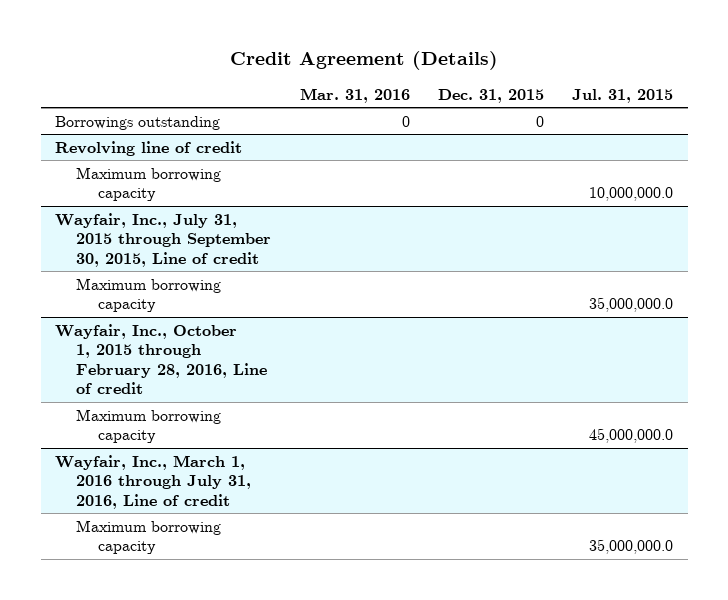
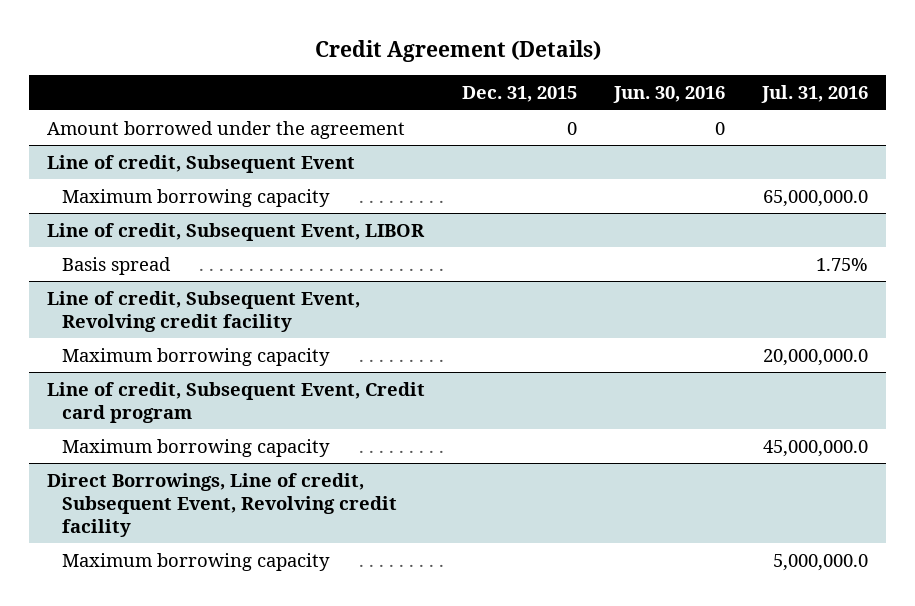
[299,87,410,103] Mar. 31, 2016 -> none
[572,88,674,103] Jul. 31, 2015 -> none
none -> [613,86,726,104] Jun. 30, 2016
none -> [761,85,869,104] Jul. 31, 2016
[54,115,220,130] Borrowings outstanding -> [47,120,406,139] Amount borrowed under the agreement
none -> [47,154,356,173] Line of credit, Subsequent Event
none -> [62,188,331,207] Maximum borrowing capacity
none -> [47,222,426,241] Line of credit, Subsequent Event, LIBOR
none -> [62,256,172,275] Basis spread
[54,140,242,156] Revolving line of credit -> [47,290,361,332] Line of credit, Subsequent Event, Revolving credit facility
[54,212,272,267] Wayfair, Inc., July 31, 2015 through September 30, 2015, Line of credit -> none
[76,277,222,313] Maximum borrowing capacity -> none
[54,323,268,395] Wayfair, Inc., October 1, 2015 through February 28, 2016, Line of credit -> none
[76,408,222,444] Maximum borrowing capacity -> none
[54,454,252,509] Wayfair, Inc., March 1, 2016 through July 31, 2016, Line of credit -> none
[76,519,222,555] Maximum borrowing capacity -> none
none -> [47,381,426,423] Line of credit, Subsequent Event, Credit card program
none -> [62,438,331,457] Maximum borrowing capacity
none -> [47,472,398,537] Direct Borrowings, Line of credit, Subsequent Event, Revolving credit facility
none -> [62,552,331,571] Maximum borrowing capacity

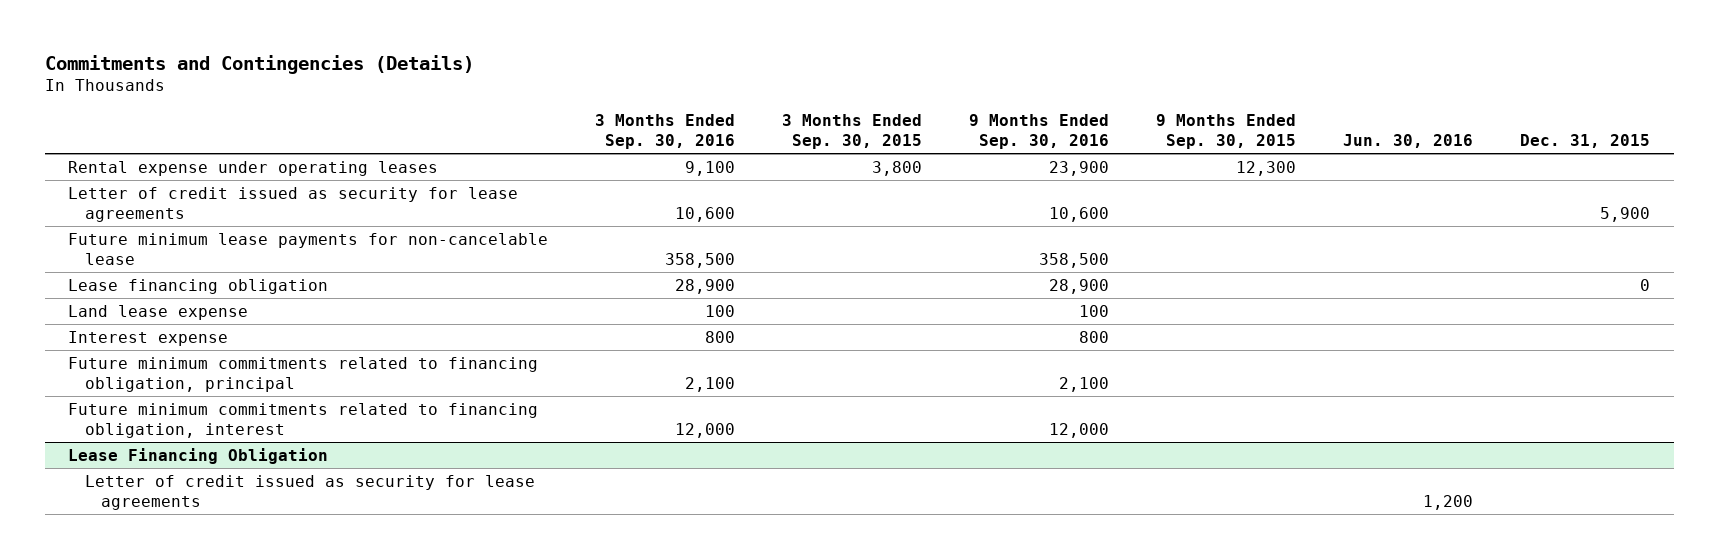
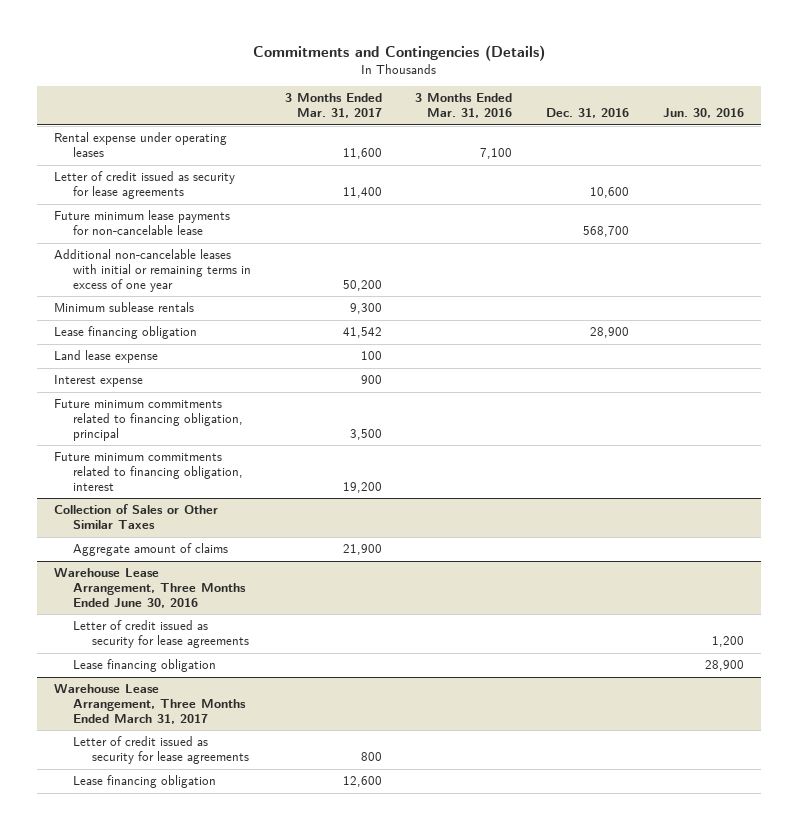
[595,113,736,150] 3 Months Ended Sep. 30, 2016 -> none
[782,113,923,150] 3 Months Ended Sep. 30, 2015 -> none
[969,113,1110,150] 9 Months Ended Sep. 30, 2016 -> none
[1156,113,1297,150] 9 Months Ended Sep. 30, 2015 -> none
[1520,134,1651,149] Dec. 31, 2015 -> none
none -> [284,93,382,119] 3 Months Ended Mar. 31, 2017
none -> [415,93,513,119] 3 Months Ended Mar. 31, 2016
none -> [546,108,630,119] Dec. 31, 2016
none -> [53,249,251,293] Additional non-cancelable leases with initial or remaining terms in excess of one year
none -> [53,302,194,313] Minimum sublease rentals
none -> [53,504,218,530] Collection of Sales or Other Similar Taxes
none -> [72,543,228,557] Aggregate amount of claims
[68,447,329,464] Lease Financing Obligation -> [53,568,246,609] Warehouse Lease Arrangement, Three Months Ended June 30, 2016
none -> [72,659,216,673] Lease financing obligation
none -> [53,684,246,725] Warehouse Lease Arrangement, Three Months Ended March 31, 2017
none -> [72,736,250,765] Letter of credit issued as security for lease agreements
none -> [72,775,216,789] Lease financing obligation

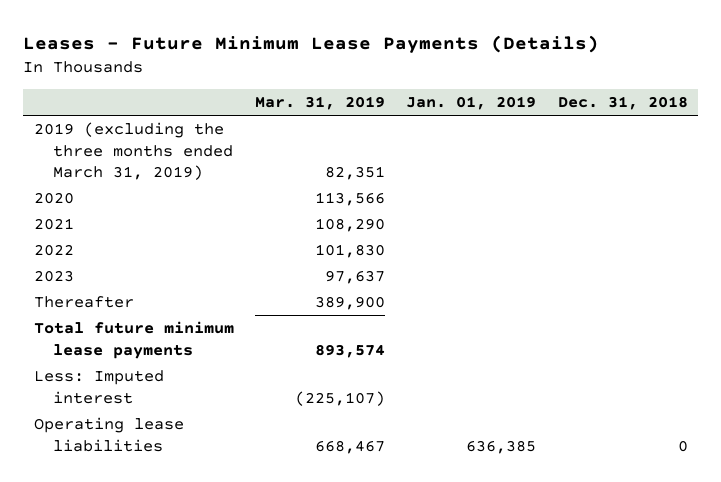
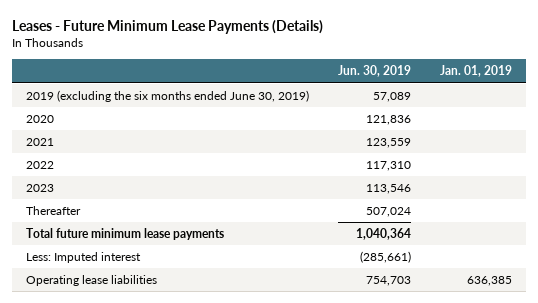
[254,95,385,110] Mar. 31, 2019 -> none
[557,95,688,110] Dec. 31, 2018 -> none
none -> [337,65,411,78] Jun. 30, 2019
[33,122,234,181] 2019 (excluding the three months ended March 31, 2019) -> [26,90,310,103] 2019 (excluding the six months ended June 30, 2019)

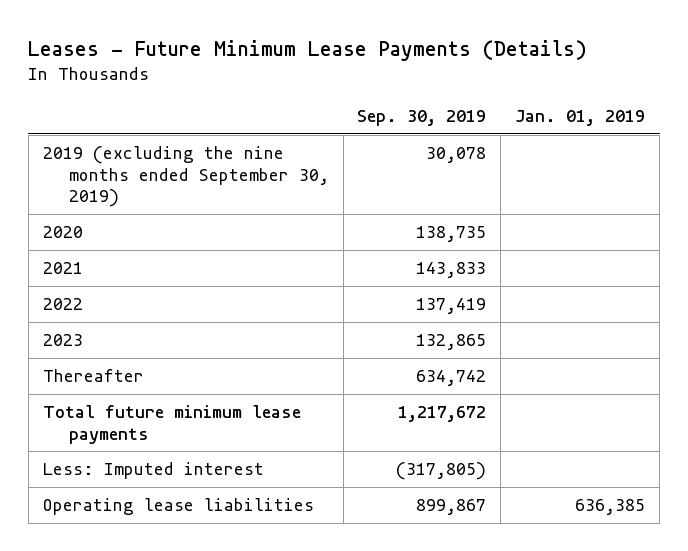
[337,65,411,78] Jun. 30, 2019 -> none
none -> [357,109,487,126] Sep. 30, 2019
[26,90,310,103] 2019 (excluding the six months ended June 30, 2019) -> [42,145,329,208] 2019 (excluding the nine months ended September 30, 2019)

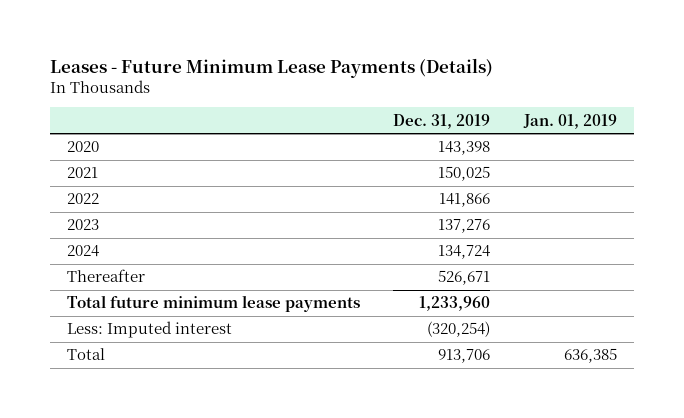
[357,109,487,126] Sep. 30, 2019 -> none
none -> [393,113,491,129] Dec. 31, 2019
[42,145,329,208] 2019 (excluding the nine months ended September 30, 2019) -> none
none -> [66,245,99,258] 2024
[42,497,314,515] Operating lease liabilities -> [66,348,105,361] Total

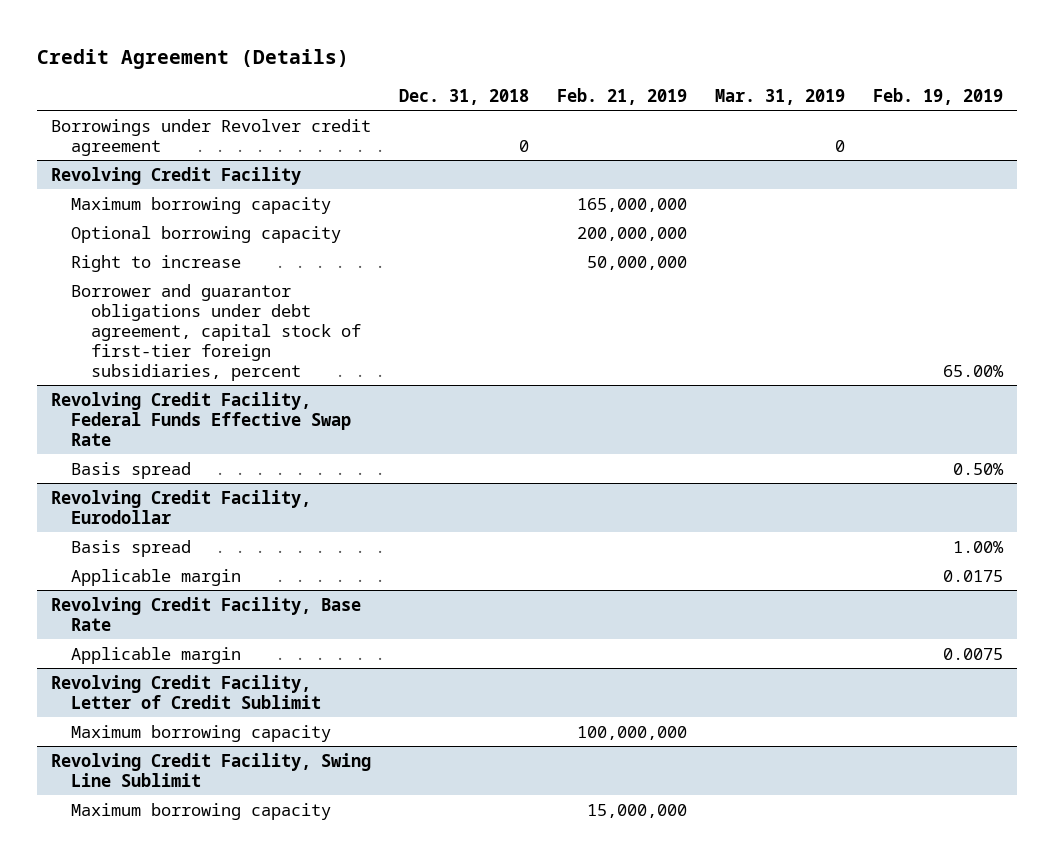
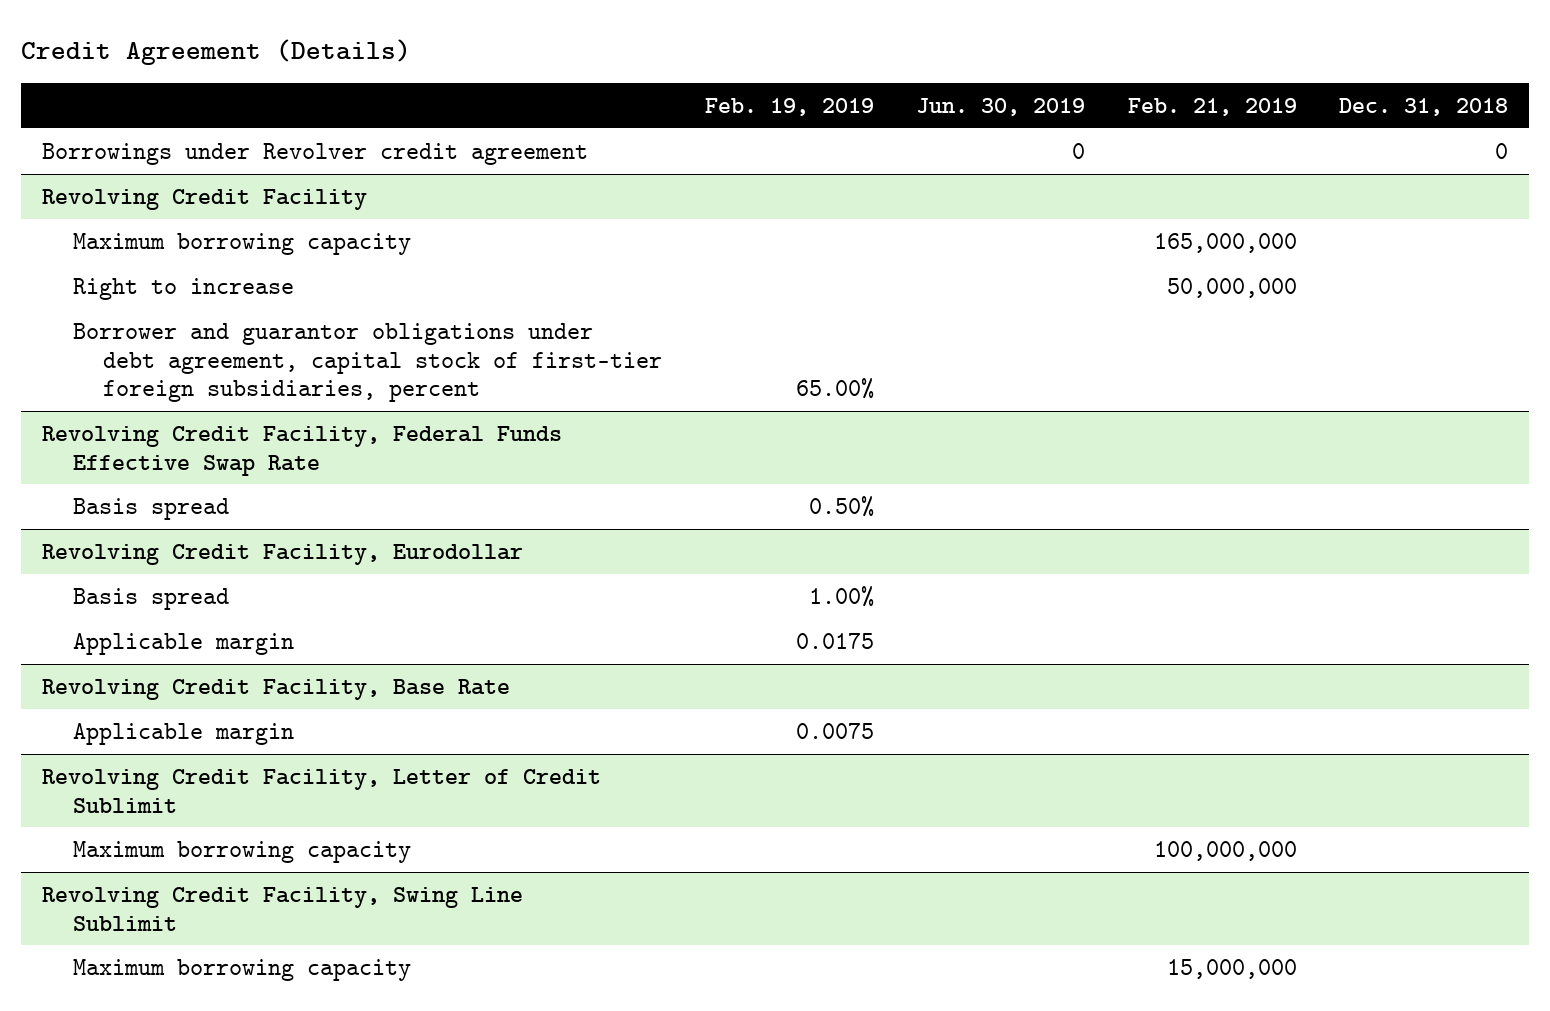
[715,88,846,105] Mar. 31, 2019 -> none
none -> [916,98,1086,117] Jun. 30, 2019
[71,225,342,243] Optional borrowing capacity -> none

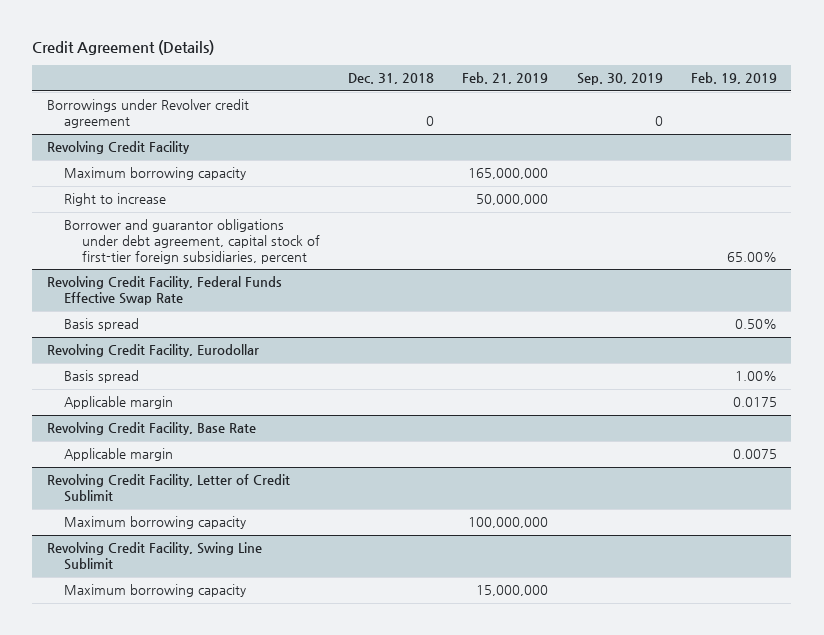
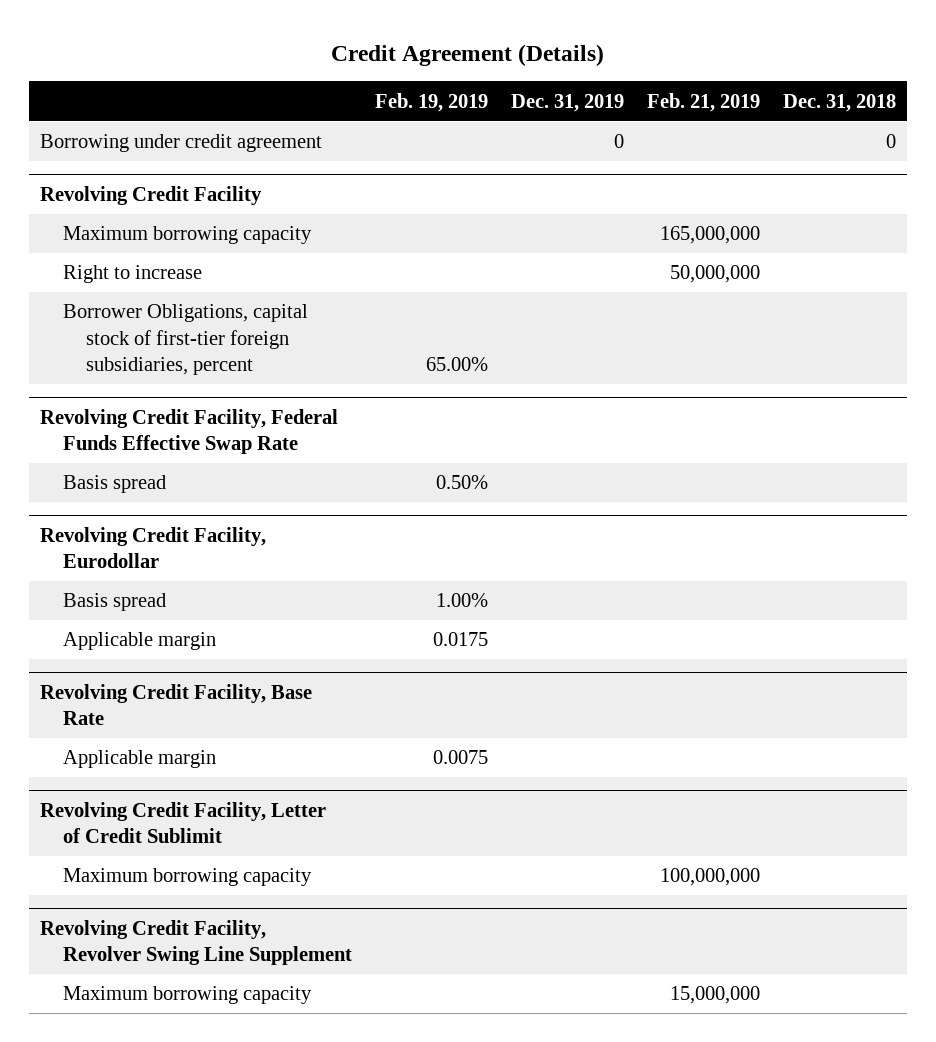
[576,73,663,86] Sep. 30, 2019 -> none
none -> [510,93,624,112] Dec. 31, 2019
[46,99,249,129] Borrowings under Revolver credit agreement -> [40,134,323,153] Borrowing under credit agreement
[64,219,320,264] Borrower and guarantor obligations under debt agreement, capital stock of first-tier foreign subsidiaries, percent -> [63,304,309,376] Borrower Obligations, capital stock of first-tier foreign subsidiaries, percent
[46,542,262,571] Revolving Credit Facility, Swing Line Sublimit -> [40,919,353,965] Revolving Credit Facility, Revolver Swing Line Supplement

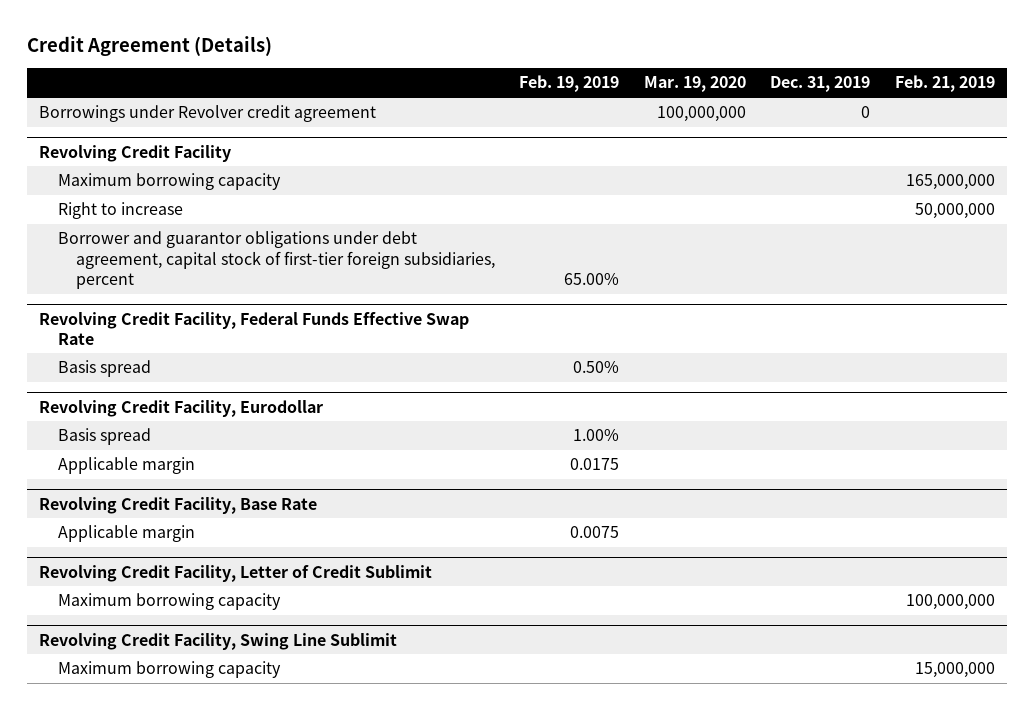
[782,93,896,112] Dec. 31, 2018 -> none
none -> [643,76,746,93] Mar. 19, 2020
[40,134,323,153] Borrowing under credit agreement -> [39,105,377,123] Borrowings under Revolver credit agreement
[63,304,309,376] Borrower Obligations, capital stock of first-tier foreign subsidiaries, percent -> [57,231,496,289] Borrower and guarantor obligations under debt agreement, capital stock of first-tier foreign subsidiaries, percent
[40,919,353,965] Revolving Credit Facility, Revolver Swing Line Supplement -> [39,632,398,650] Revolving Credit Facility, Swing Line Sublimit

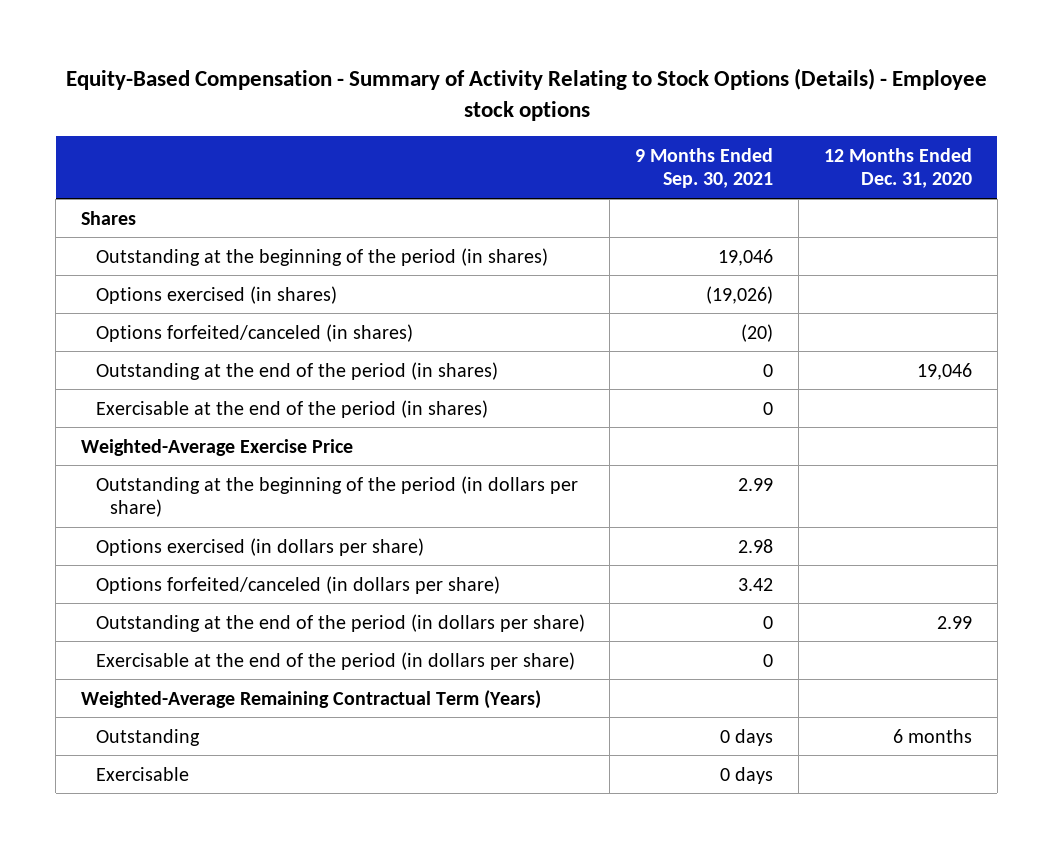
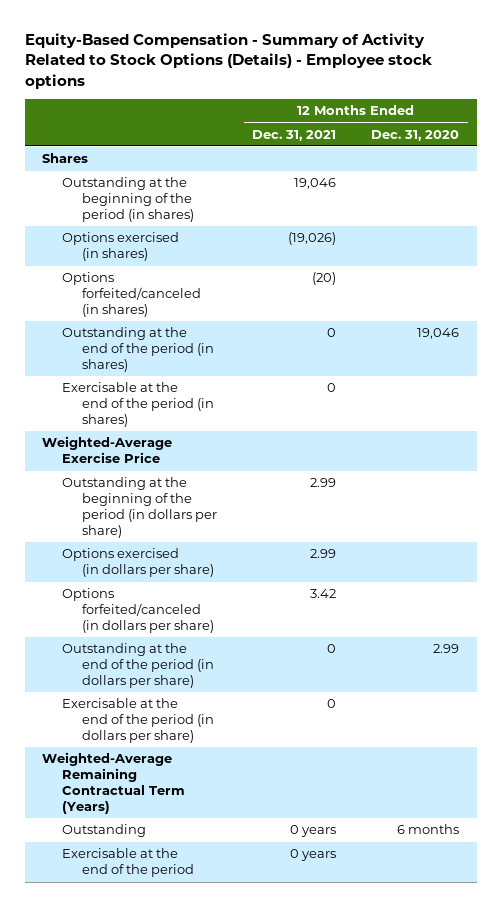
[65,68,987,121] Equity-Based Compensation - Summary of Activity Relating to Stock Options (Details) - Employee stock options -> [25,33,433,89] Equity-Based Compensation - Summary of Activity Related to Stock Options (Details) - Employee stock options
[635,147,774,189] 9 Months Ended Sep. 30, 2021 -> none
none -> [252,129,337,141] Dec. 31, 2021
[95,766,189,781] Exercisable -> [62,848,195,878] Exercisable at the end of the period

